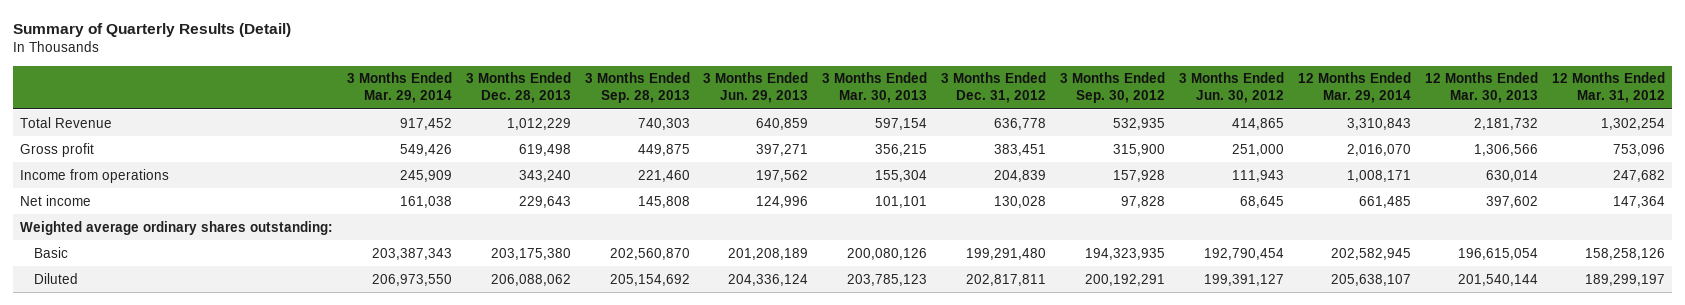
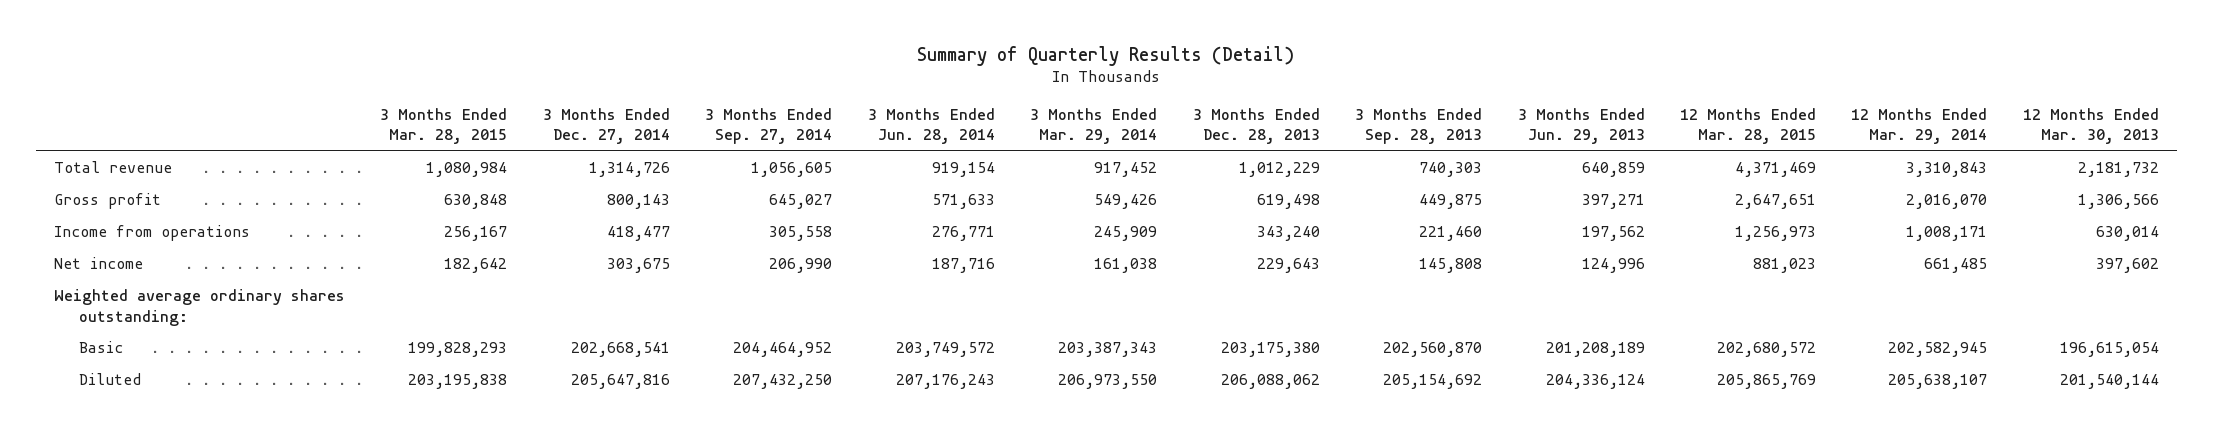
[822,72,928,104] 3 Months Ended Mar. 30, 2013 -> none
[941,72,1047,104] 3 Months Ended Dec. 31, 2012 -> none
[1060,72,1166,104] 3 Months Ended Sep. 30, 2012 -> none
[1179,72,1285,104] 3 Months Ended Jun. 30, 2012 -> none
[1551,72,1665,104] 12 Months Ended Mar. 31, 2012 -> none
none -> [380,107,508,145] 3 Months Ended Mar. 28, 2015
none -> [542,107,670,145] 3 Months Ended Dec. 27, 2014
none -> [705,107,833,145] 3 Months Ended Sep. 27, 2014
none -> [867,107,995,145] 3 Months Ended Jun. 28, 2014
none -> [1680,107,1817,145] 12 Months Ended Mar. 28, 2015
[19,116,112,128] Total Revenue -> [53,161,172,174] Total revenue

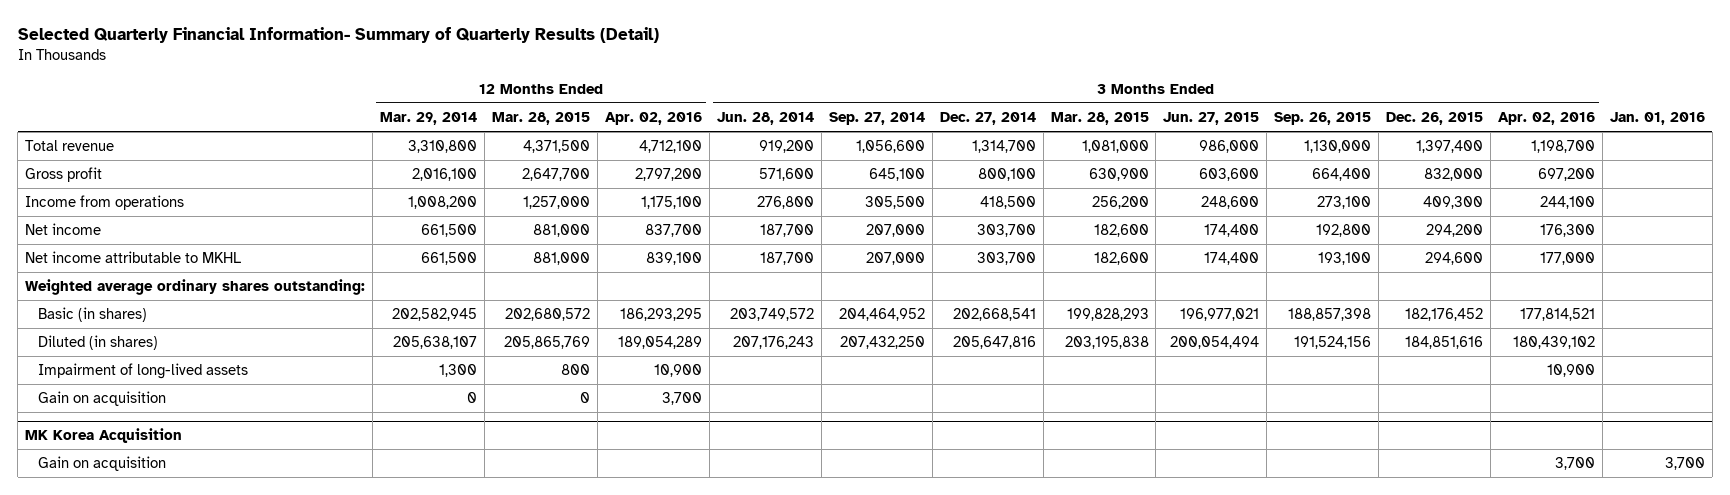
[917,45,1295,66] Summary of Quarterly Results (Detail) -> [17,27,659,44] Selected Quarterly Financial Information- Summary of Quarterly Results (Detail)
[1030,107,1158,145] 3 Months Ended Mar. 29, 2014 -> none
[1192,107,1320,145] 3 Months Ended Dec. 28, 2013 -> none
[1355,107,1483,145] 3 Months Ended Sep. 28, 2013 -> none
[1517,107,1645,145] 3 Months Ended Jun. 29, 2013 -> none
[2022,107,2159,145] 12 Months Ended Mar. 30, 2013 -> none
none -> [604,111,702,125] Apr. 02, 2016
none -> [1163,111,1260,125] Jun. 27, 2015
none -> [1274,111,1372,125] Sep. 26, 2015
none -> [1386,111,1484,125] Dec. 26, 2015
none -> [1498,111,1596,125] Apr. 02, 2016
none -> [1610,111,1706,125] Jan. 01, 2016
[426,162,508,178] 1,080,984 -> [1081,140,1149,154] 1,081,000
[588,162,670,178] 1,314,726 -> [971,140,1036,154] 1,314,700
[751,162,833,178] 1,056,605 -> [855,140,925,154] 1,056,600
[931,162,995,178] 919,154 -> [758,140,814,154] 919,200
[1735,162,1817,178] 4,371,469 -> [523,140,591,154] 4,371,500
[1906,162,1988,178] 3,310,843 -> [408,140,478,154] 3,310,800
[444,194,508,210] 630,848 -> [1088,168,1149,182] 630,900
[606,194,670,210] 800,143 -> [977,168,1036,182] 800,100
[769,194,833,210] 645,027 -> [868,168,925,182] 645,100
[931,194,995,210] 571,633 -> [758,168,814,182] 571,600
[1735,194,1817,210] 2,647,651 -> [522,168,591,182] 2,647,700
[1906,194,1988,210] 2,016,070 -> [412,168,478,182] 2,016,100
[444,226,508,242] 256,167 -> [1091,196,1149,210] 256,200
[606,226,670,242] 418,477 -> [979,196,1036,210] 418,500
[769,226,833,242] 305,558 -> [864,196,925,210] 305,500
[931,226,995,242] 276,771 -> [756,196,814,210] 276,800
[1735,226,1817,242] 1,256,973 -> [523,196,591,210] 1,257,000
[1906,226,1988,242] 1,008,171 -> [408,196,478,210] 1,008,200
[444,258,508,274] 182,642 -> [1093,224,1149,238] 182,600
[606,258,670,274] 303,675 -> [976,224,1036,238] 303,700
[769,258,833,274] 206,990 -> [865,224,925,238] 207,000
[931,258,995,274] 187,716 -> [759,224,814,238] 187,700
[1753,258,1817,274] 881,023 -> [533,224,591,238] 881,000
[1924,258,1988,274] 661,485 -> [421,224,478,238] 661,500
none -> [25,251,242,264] Net income attributable to MKHL
[78,341,123,354] Basic -> [37,307,147,323] Basic (in shares)
[78,373,141,386] Diluted -> [37,335,158,351] Diluted (in shares)
none -> [37,363,248,380] Impairment of long-lived assets
none -> [37,391,166,407] Gain on acquisition
none -> [25,428,183,444] MK Korea Acquisition
none -> [37,456,166,472] Gain on acquisition

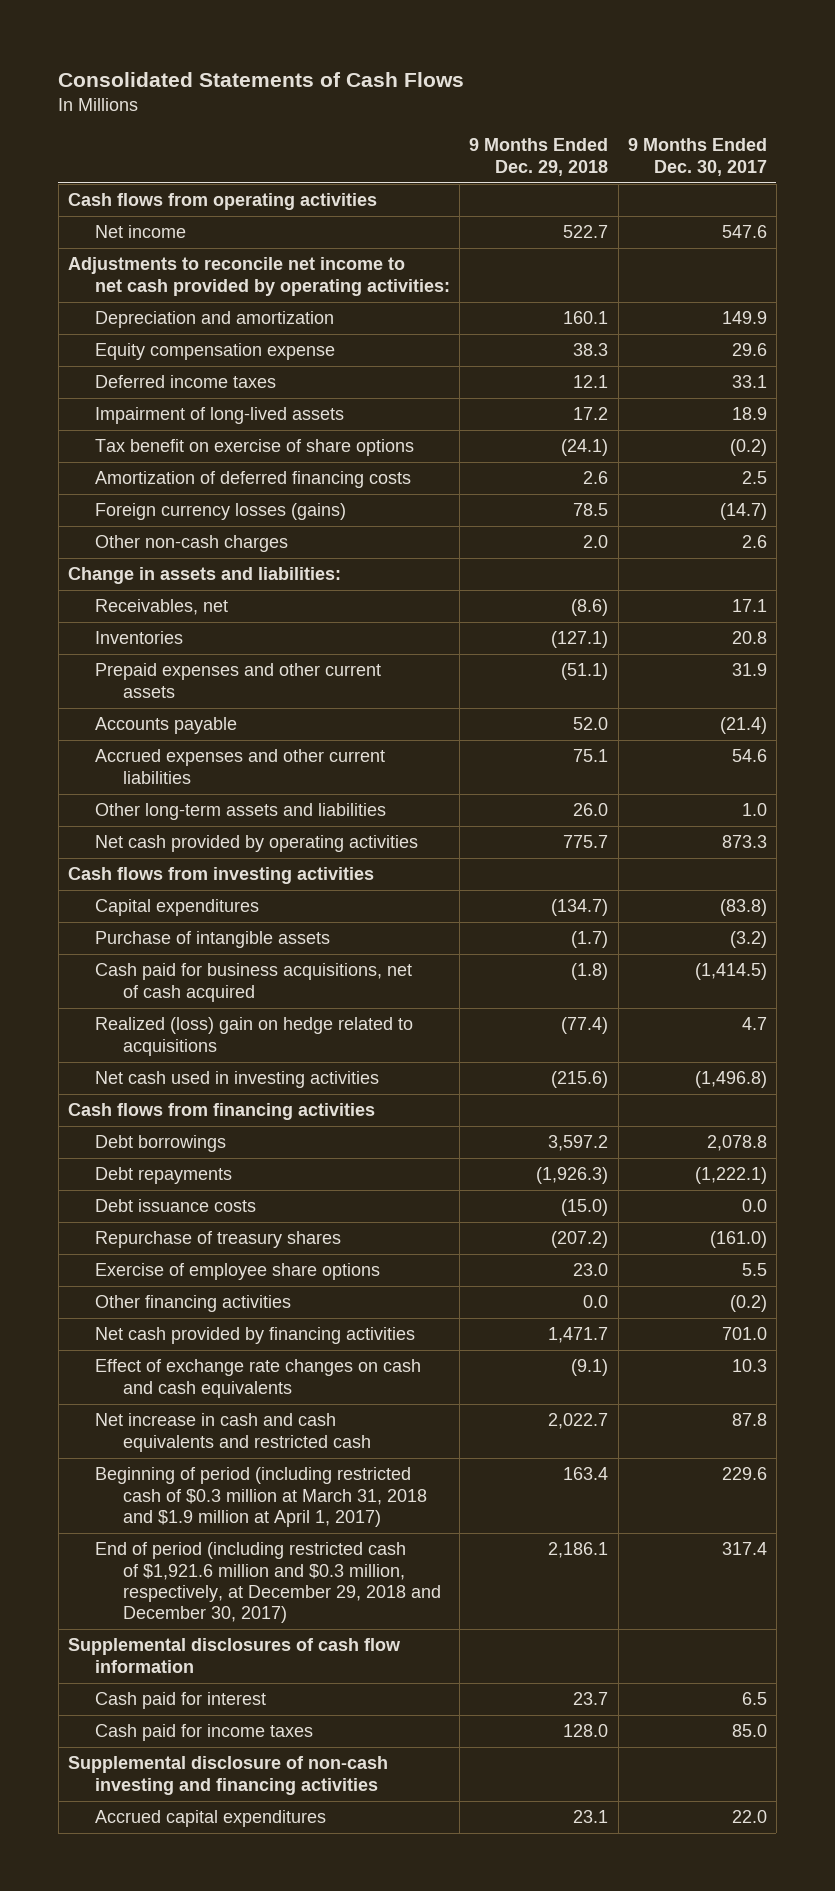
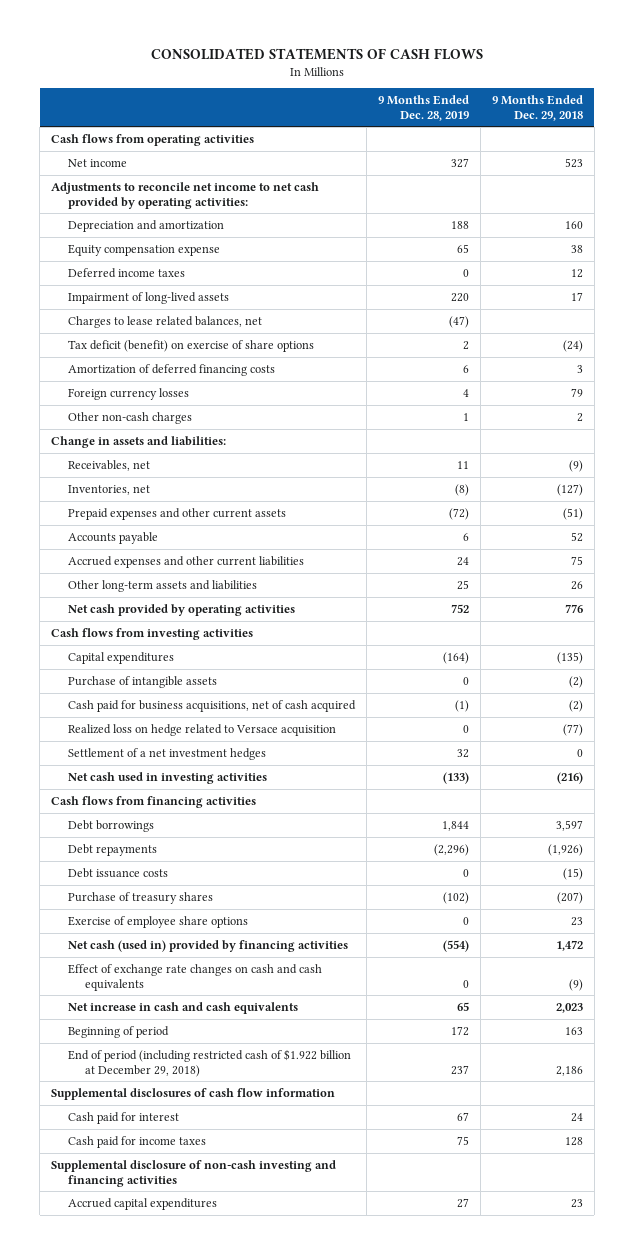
[58,71,465,87] Consolidated Statements of Cash Flows -> [150,47,483,60] CONSOLIDATED STATEMENTS OF CASH FLOWS
[627,138,767,176] 9 Months Ended Dec. 30, 2017 -> none
none -> [377,94,469,121] 9 Months Ended Dec. 28, 2019
[563,225,609,239] 522.7 -> [564,157,583,168] 523
[563,311,609,325] 160.1 -> [564,220,583,229] 160
[573,343,609,357] 38.3 -> [570,244,583,253] 38
[573,375,609,389] 12.1 -> [570,268,583,278] 12
[573,407,609,421] 17.2 -> [570,291,583,301] 17
none -> [67,315,262,328] Charges to lease related balances, net
[95,439,415,457] Tax benefit on exercise of share options -> [67,339,314,352] Tax deficit (benefit) on exercise of share options
[561,439,609,457] (24.1) -> [562,339,583,352] (24)
[583,471,609,485] 2.6 -> [576,364,583,373] 3
[95,503,347,521] Foreign currency losses (gains) -> [67,387,189,400] Foreign currency losses
[573,503,609,517] 78.5 -> [570,387,583,397] 79
[583,535,609,549] 2.0 -> [576,412,583,422] 2
[571,599,609,617] (8.6) -> [568,459,583,472] (9)
[95,631,184,645] Inventories -> [67,484,150,495] Inventories, net
[551,631,609,649] (127.1) -> [556,483,583,496] (127)
[561,663,609,681] (51.1) -> [562,507,583,520] (51)
[573,717,609,731] 52.0 -> [570,531,583,542] 52
[573,749,609,763] 75.1 -> [570,555,583,565] 75
[573,803,609,817] 26.0 -> [570,580,583,590] 26
[563,835,609,849] 775.7 -> [564,603,583,613] 776
[551,899,609,917] (134.7) -> [556,651,583,664] (135)
[571,931,609,949] (1.7) -> [568,675,583,688] (2)
[571,963,609,981] (1.8) -> [568,699,583,712] (2)
[95,1017,414,1056] Realized (loss) gain on hedge related to acquisitions -> [67,723,336,736] Realized loss on hedge related to Versace acquisition
[561,1017,609,1035] (77.4) -> [562,723,583,736] (77)
none -> [67,747,266,760] Settlement of a net investment hedges
[551,1071,609,1089] (215.6) -> [556,771,583,784] (216)
[95,1295,292,1313] Other financing activities -> none
[95,1467,427,1527] Beginning of period (including restricted cash of $0.3 million at March 31, 2018 and $1.9 million at April 1, 2017) -> none
[548,1135,609,1152] 3,597.2 -> [555,819,583,831] 3,597
[536,1167,609,1185] (1,926.3) -> [547,843,583,856] (1,926)
[561,1199,609,1217] (15.0) -> [562,867,583,880] (15)
[95,1231,342,1249] Repurchase of treasury shares -> [67,891,213,904] Purchase of treasury shares
[551,1231,609,1249] (207.2) -> [556,891,583,904] (207)
[573,1263,609,1277] 23.0 -> [570,916,583,926] 23
[95,1327,416,1345] Net cash provided by financing activities -> [67,939,348,952] Net cash (used in) provided by financing activities
[548,1327,609,1344] 1,471.7 -> [555,939,583,951] 1,472
[571,1359,609,1377] (9.1) -> [568,978,583,991] (9)
[95,1413,371,1452] Net increase in cash and cash equivalents and restricted cash -> [67,1001,298,1014] Net increase in cash and cash equivalents
[548,1413,609,1430] 2,022.7 -> [555,1002,583,1013] 2,023
none -> [67,1025,169,1038] Beginning of period
[95,1542,441,1623] End of period (including restricted cash of $1,921.6 million and $0.3 million, respectively, at December 29, 2018 and December 30, 2017) -> [67,1048,351,1077] End of period (including restricted cash of $1.922 billion at December 29, 2018)
[548,1542,609,1559] 2,186.1 -> [555,1065,583,1076] 2,186
[573,1692,609,1706] 23.7 -> [570,1112,583,1122] 24
[563,1724,609,1738] 128.0 -> [564,1136,583,1146] 128
[573,1810,609,1824] 23.1 -> [570,1198,583,1208] 23

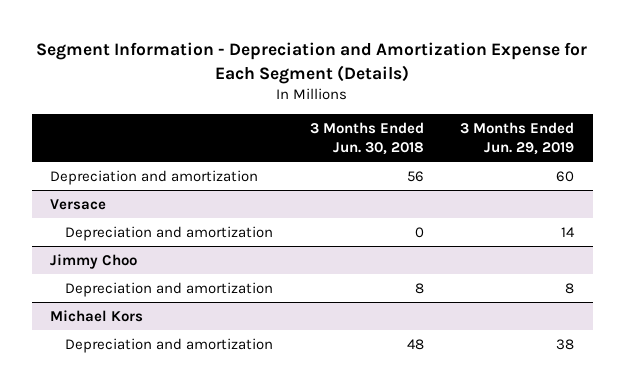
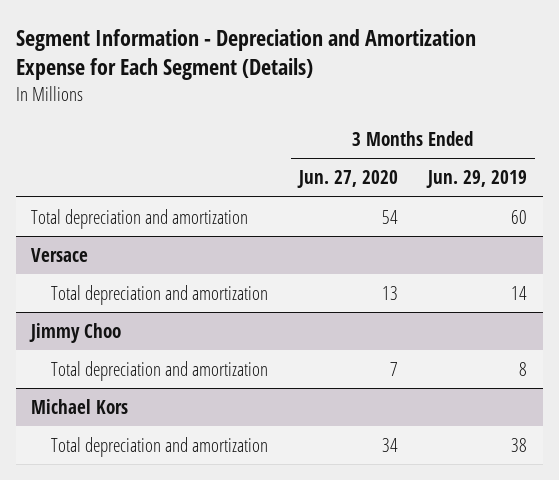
[309,121,424,155] 3 Months Ended Jun. 30, 2018 -> none
none -> [296,170,398,189] Jun. 27, 2020
[50,169,259,185] Depreciation and amortization -> [31,208,249,229] Total depreciation and amortization
[64,225,273,241] Depreciation and amortization -> [51,284,269,305] Total depreciation and amortization
[64,281,273,297] Depreciation and amortization -> [51,360,269,381] Total depreciation and amortization
[64,337,273,353] Depreciation and amortization -> [51,436,269,457] Total depreciation and amortization

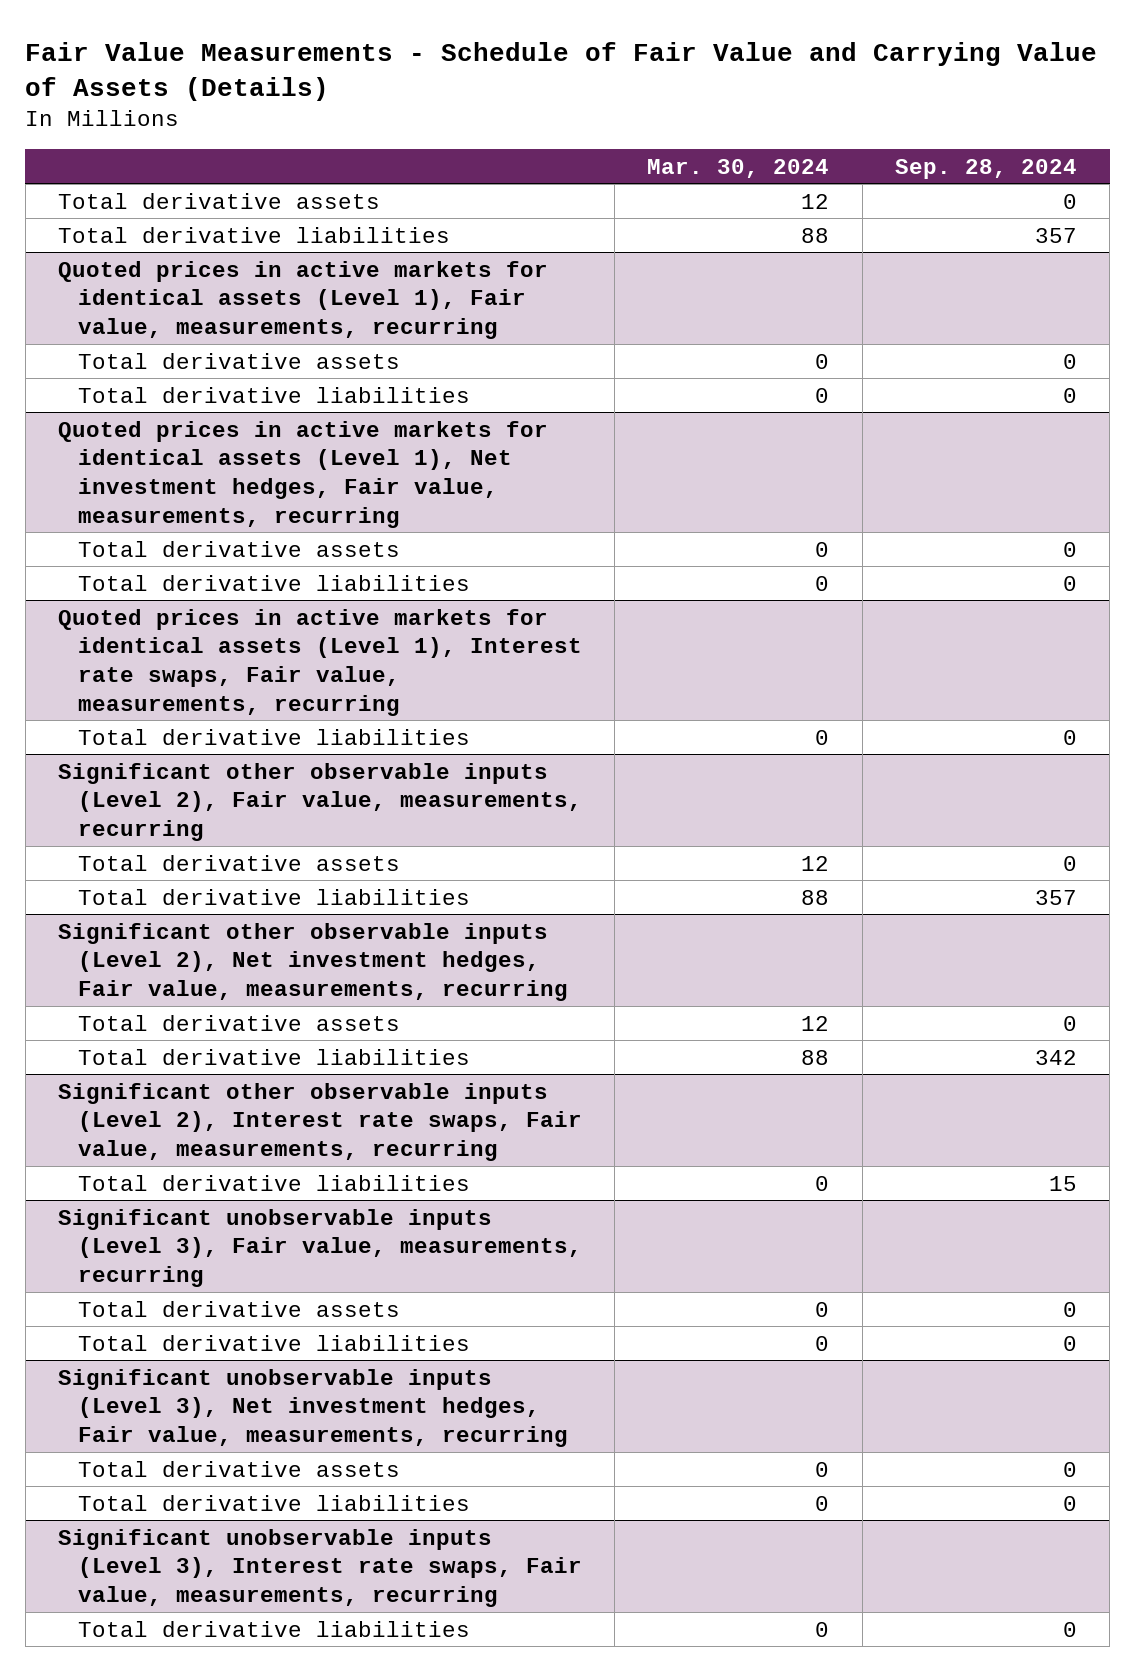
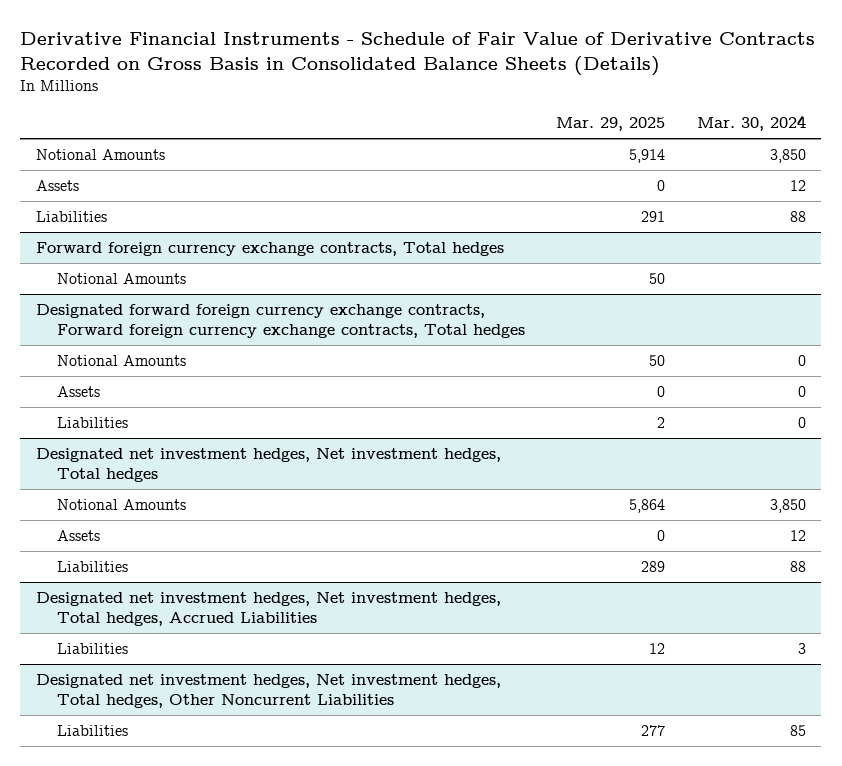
[25,41,1098,101] Fair Value Measurements - Schedule of Fair Value and Carrying Value of Assets (Details) -> [20,32,816,76] Derivative Financial Instruments - Schedule of Fair Value of Derivative Contracts Recorded on Gross Basis in Consolidated Balance Sheets (Details)
[895,158,1078,179] Sep. 28, 2024 -> none
none -> [556,117,666,132] Mar. 29, 2025
[58,260,549,340] Quoted prices in active markets for identical assets (Level 1), Fair value, measurements, recurring -> none
[58,420,549,528] Quoted prices in active markets for identical assets (Level 1), Net investment hedges, Fair value, measurements, recurring -> none
[58,608,582,716] Quoted prices in active markets for identical assets (Level 1), Interest rate swaps, Fair value, measurements, recurring -> none
[58,762,582,842] Significant other observable inputs (Level 2), Fair value, measurements, recurring -> none
[77,854,400,871] Total derivative assets -> none
[58,922,568,1002] Significant other observable inputs (Level 2), Net investment hedges, Fair value, measurements, recurring -> none
[77,1014,400,1031] Total derivative assets -> none
[77,1048,470,1065] Total derivative liabilities -> none
[58,1082,582,1162] Significant other observable inputs (Level 2), Interest rate swaps, Fair value, measurements, recurring -> none
[77,1174,470,1191] Total derivative liabilities -> none
[58,1208,582,1288] Significant unobservable inputs (Level 3), Fair value, measurements, recurring -> none
[77,1300,400,1317] Total derivative assets -> none
[77,1334,470,1351] Total derivative liabilities -> none
[58,1368,568,1448] Significant unobservable inputs (Level 3), Net investment hedges, Fair value, measurements, recurring -> none
[77,1460,400,1477] Total derivative assets -> none
[77,1494,470,1511] Total derivative liabilities -> none
[58,1528,582,1608] Significant unobservable inputs (Level 3), Interest rate swaps, Fair value, measurements, recurring -> none
[77,1620,470,1637] Total derivative liabilities -> none
none -> [36,148,166,160] Notional Amounts
[58,192,381,209] Total derivative assets -> [36,179,80,191] Assets
[58,226,451,243] Total derivative liabilities -> [36,210,108,222] Liabilities
none -> [36,241,505,256] Forward foreign currency exchange contracts, Total hedges
none -> [57,272,187,284] Notional Amounts
none -> [36,303,526,338] Designated forward foreign currency exchange contracts, Forward foreign currency exchange contracts, Total hedges
none -> [57,354,187,366] Notional Amounts
[77,352,400,369] Total derivative assets -> [57,385,101,397] Assets
[77,386,470,403] Total derivative liabilities -> [57,416,129,428] Liabilities
none -> [36,447,502,482] Designated net investment hedges, Net investment hedges, Total hedges
none -> [57,498,187,510] Notional Amounts
[77,540,400,557] Total derivative assets -> [57,529,101,541] Assets
[815,541,830,557] 0 -> [789,529,806,541] 12
[77,574,470,591] Total derivative liabilities -> [57,560,129,572] Liabilities
[815,575,830,591] 0 -> [789,560,806,572] 88
none -> [36,591,502,626] Designated net investment hedges, Net investment hedges, Total hedges, Accrued Liabilities
[77,728,470,745] Total derivative liabilities -> [57,642,129,654] Liabilities
[815,729,830,745] 0 -> [797,642,806,654] 3
none -> [36,673,502,708] Designated net investment hedges, Net investment hedges, Total hedges, Other Noncurrent Liabilities
[77,888,470,905] Total derivative liabilities -> [57,724,129,736] Liabilities
[801,889,830,905] 88 -> [789,724,806,736] 85

